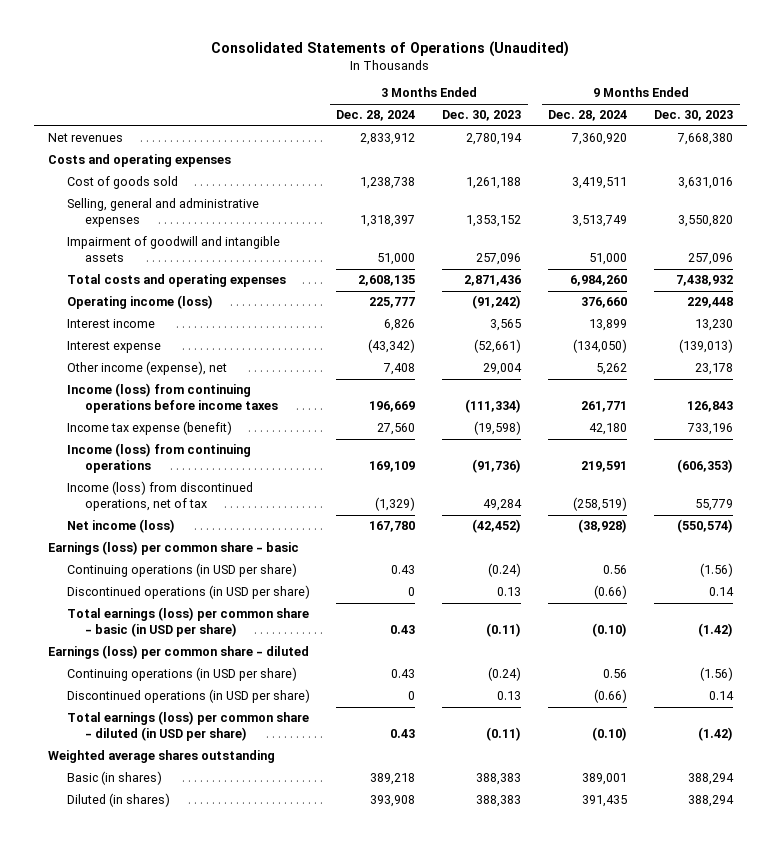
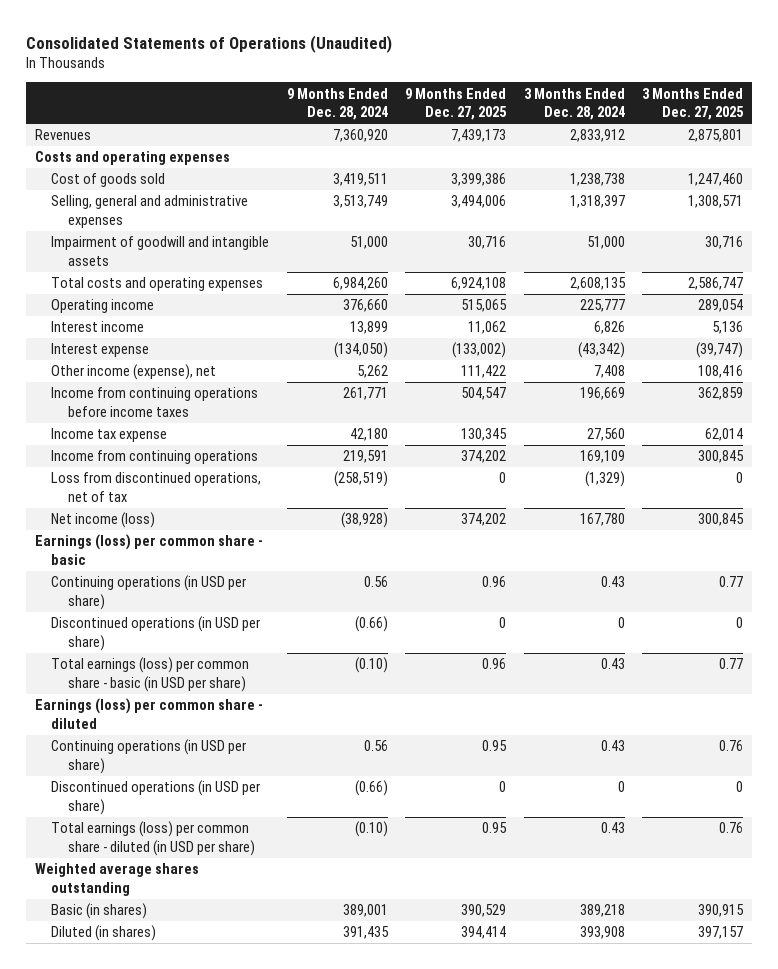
[442,110,522,122] Dec. 30, 2023 -> none
[654,110,734,122] Dec. 30, 2023 -> none
none -> [405,87,508,121] 9 Months Ended Dec. 27, 2025
none -> [641,87,744,121] 3 Months Ended Dec. 27, 2025
[47,133,123,143] Net revenues -> [34,129,91,141] Revenues
[66,295,213,310] Operating income (loss) -> [51,299,155,314] Operating income
[66,383,279,414] Income (loss) from continuing operations before income taxes -> [51,387,259,417] Income from continuing operations before income taxes
[66,421,232,436] Income tax expense (benefit) -> [51,428,168,443] Income tax expense
[66,443,251,474] Income (loss) from continuing operations -> [51,450,259,465] Income from continuing operations
[66,481,253,512] Income (loss) from discontinued operations, net of tax -> [51,472,262,502] Loss from discontinued operations, net of tax

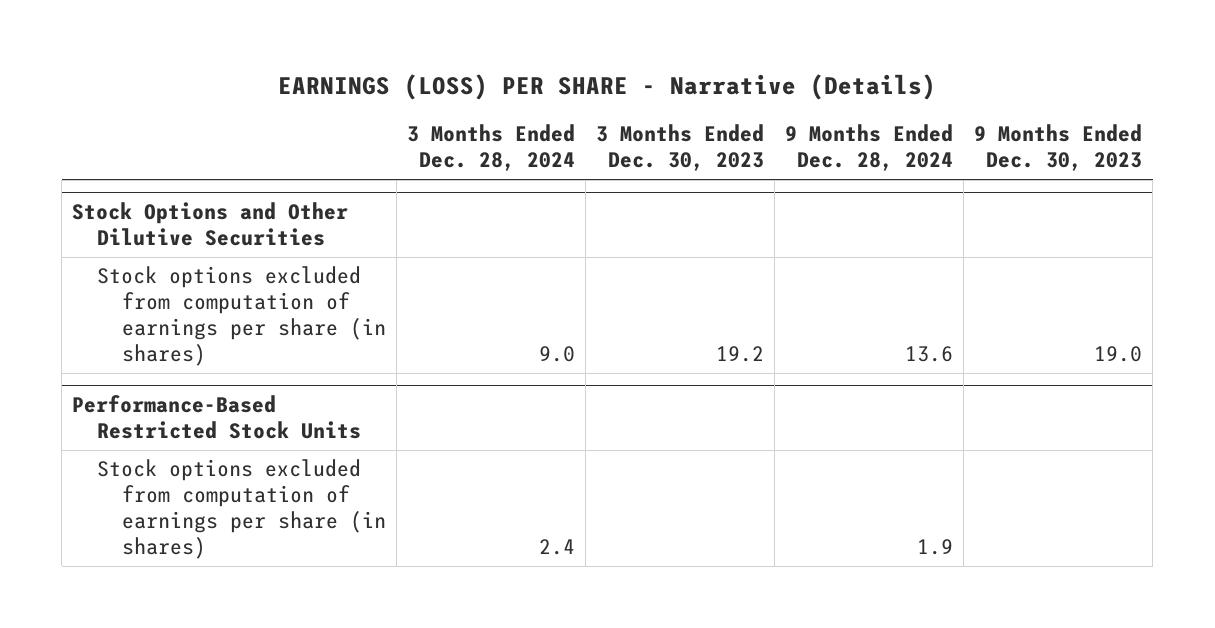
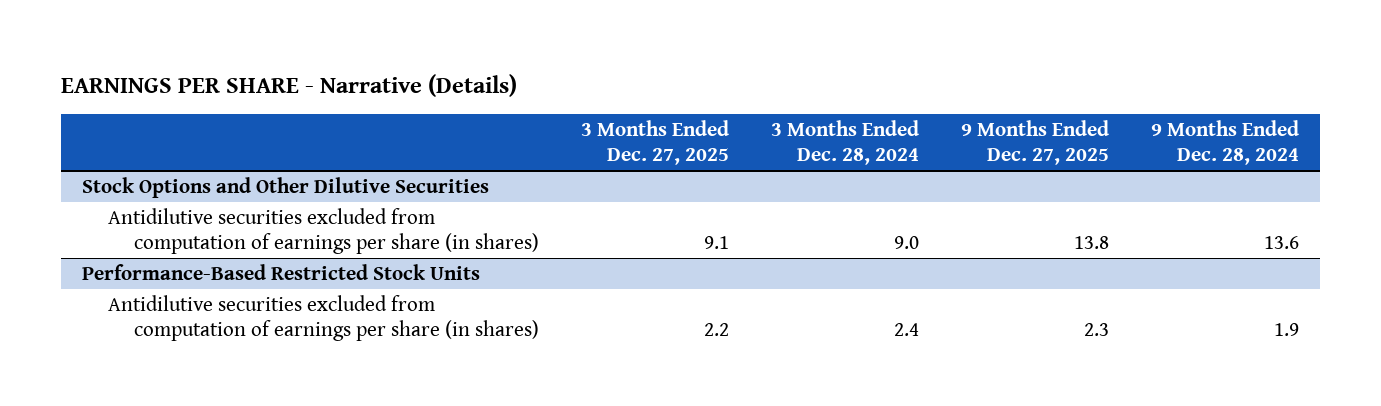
[278,74,937,101] EARNINGS (LOSS) PER SHARE - Narrative (Details) -> [61,74,518,98] EARNINGS PER SHARE - Narrative (Details)
[596,124,765,172] 3 Months Ended Dec. 30, 2023 -> none
[974,124,1143,172] 9 Months Ended Dec. 30, 2023 -> none
none -> [581,120,730,165] 3 Months Ended Dec. 27, 2025
none -> [960,120,1109,165] 9 Months Ended Dec. 27, 2025
[97,266,387,367] Stock options excluded from computation of earnings per share (in shares) -> [108,208,540,254] Antidilutive securities excluded from computation of earnings per share (in shares)
[97,459,387,560] Stock options excluded from computation of earnings per share (in shares) -> [108,295,540,341] Antidilutive securities excluded from computation of earnings per share (in shares)

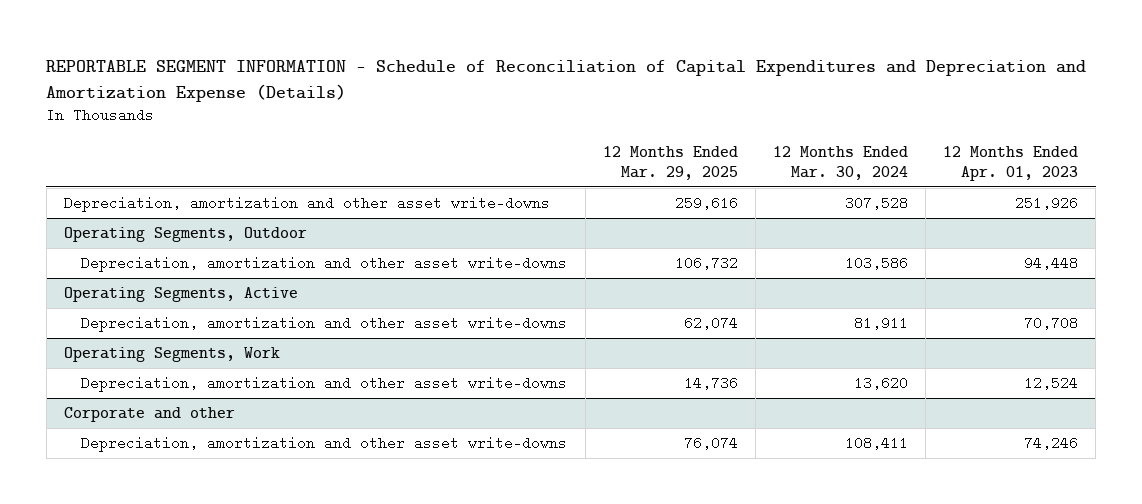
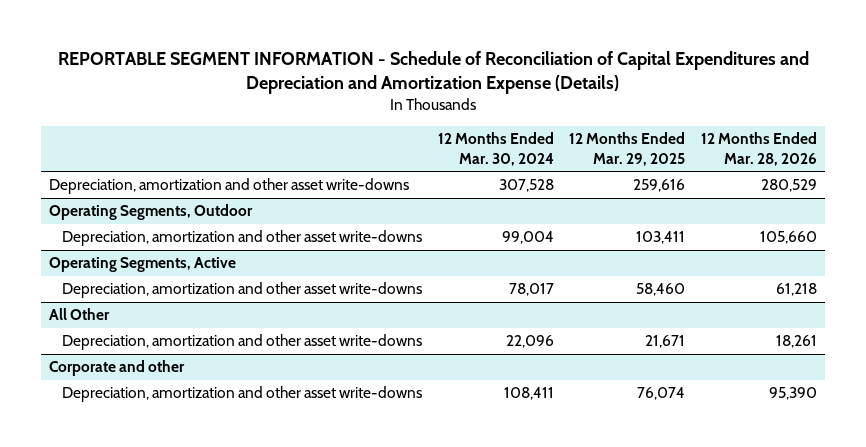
[943,146,1079,181] 12 Months Ended Apr. 01, 2023 -> none
none -> [700,132,817,166] 12 Months Ended Mar. 28, 2026
[674,256,738,271] 106,732 -> [636,231,686,245] 103,411
[845,256,909,271] 103,586 -> [501,231,554,245] 99,004
[64,347,281,363] Operating Segments, Work -> none
[683,316,738,331] 62,074 -> [636,283,686,297] 58,460
[854,316,909,331] 81,911 -> [508,283,554,297] 78,017
none -> [48,308,110,321] All Other
[683,376,738,391] 14,736 -> [645,335,686,349] 21,671
[854,376,909,391] 13,620 -> [505,335,554,349] 22,096

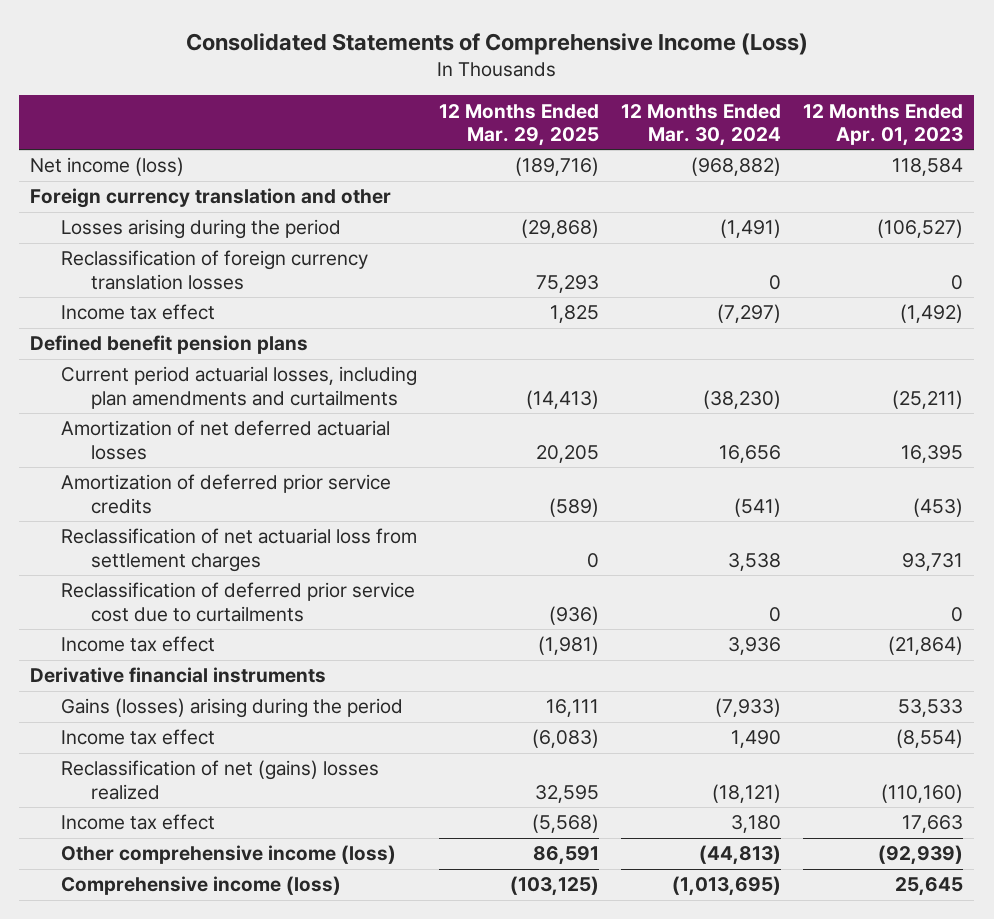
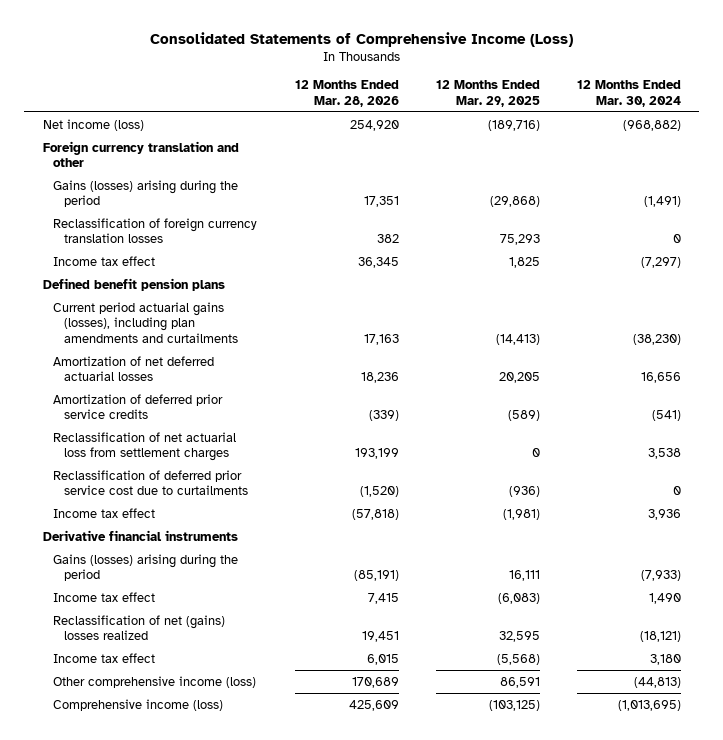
[803,103,964,146] 12 Months Ended Apr. 01, 2023 -> none
none -> [294,80,399,107] 12 Months Ended Mar. 28, 2026
[60,219,341,240] Losses arising during the period -> [53,179,239,208] Gains (losses) arising during the period
[60,366,417,409] Current period actuarial losses, including plan amendments and curtailments -> [53,301,239,343] Current period actuarial gains (losses), including plan amendments and curtailments

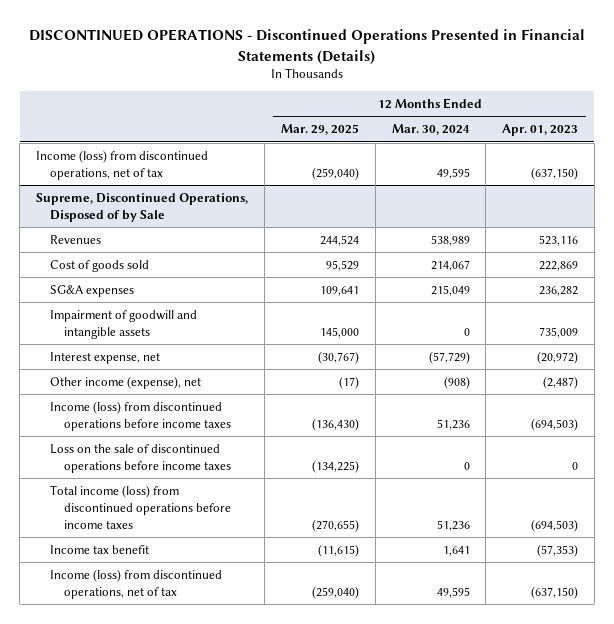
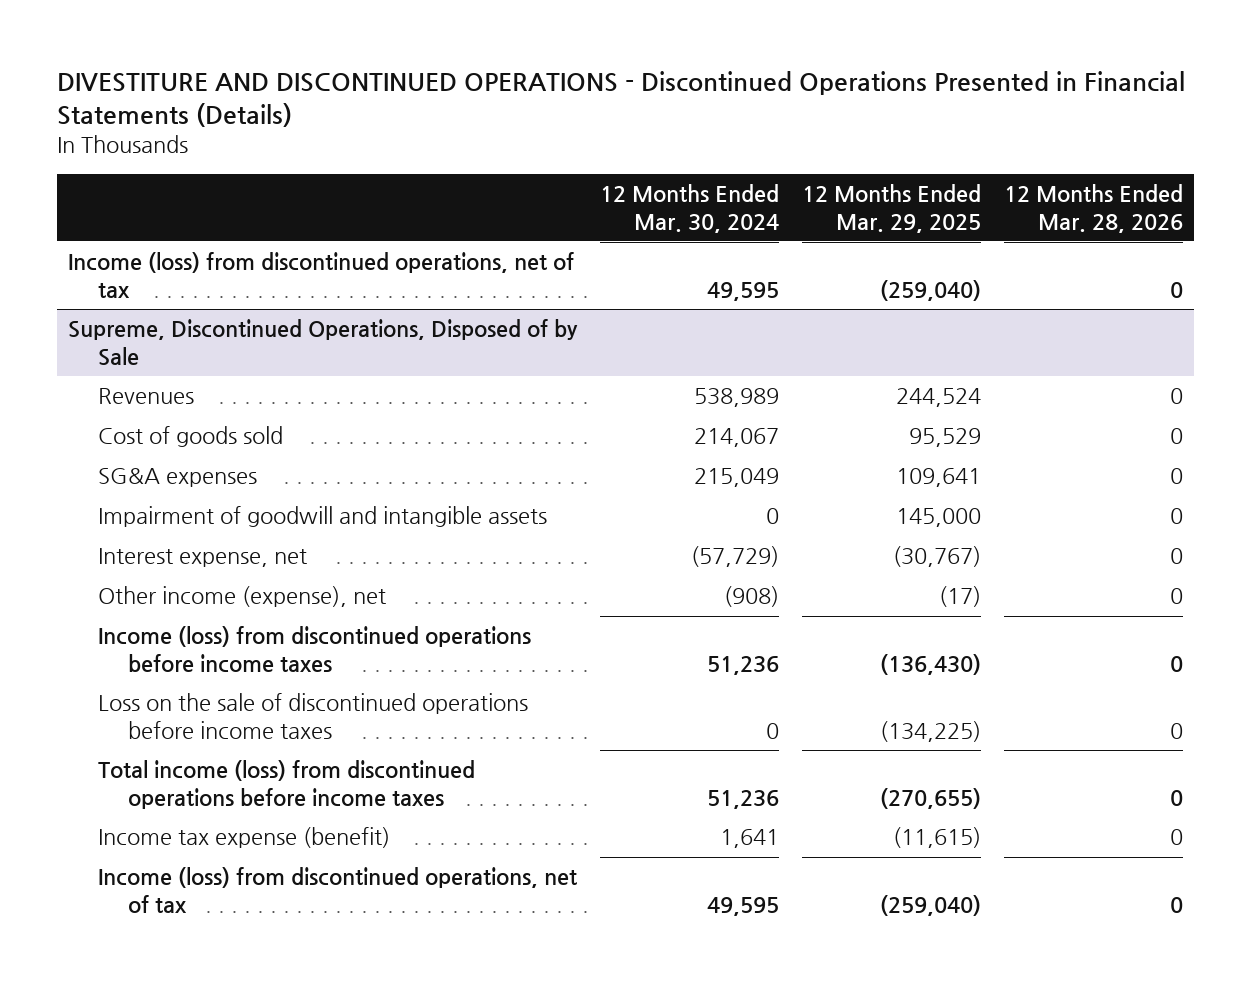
[29,29,586,65] DISCONTINUED OPERATIONS - Discontinued Operations Presented in Financial Statements (Details) -> [56,71,1185,128] DIVESTITURE AND DISCONTINUED OPERATIONS - Discontinued Operations Presented in Financial Statements (Details)
[502,124,579,137] Apr. 01, 2023 -> none
none -> [1003,184,1183,233] 12 Months Ended Mar. 28, 2026
[50,544,150,554] Income tax benefit -> [98,827,391,849] Income tax expense (benefit)

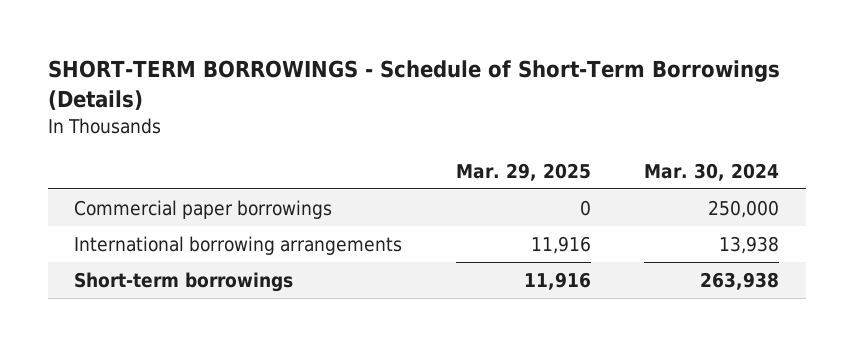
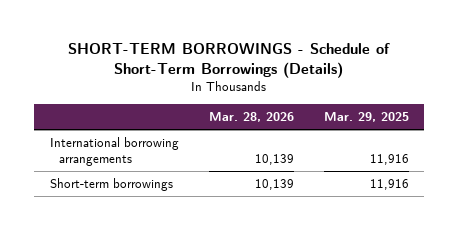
[644,162,780,181] Mar. 30, 2024 -> none
none -> [208,112,294,123] Mar. 28, 2026
[74,200,333,220] Commercial paper borrowings -> none

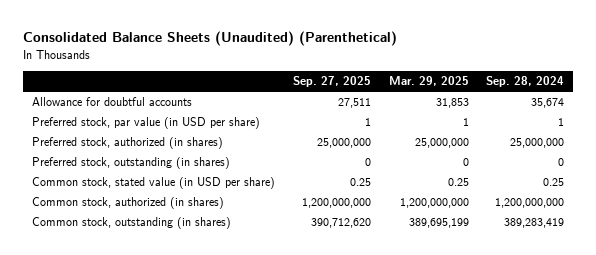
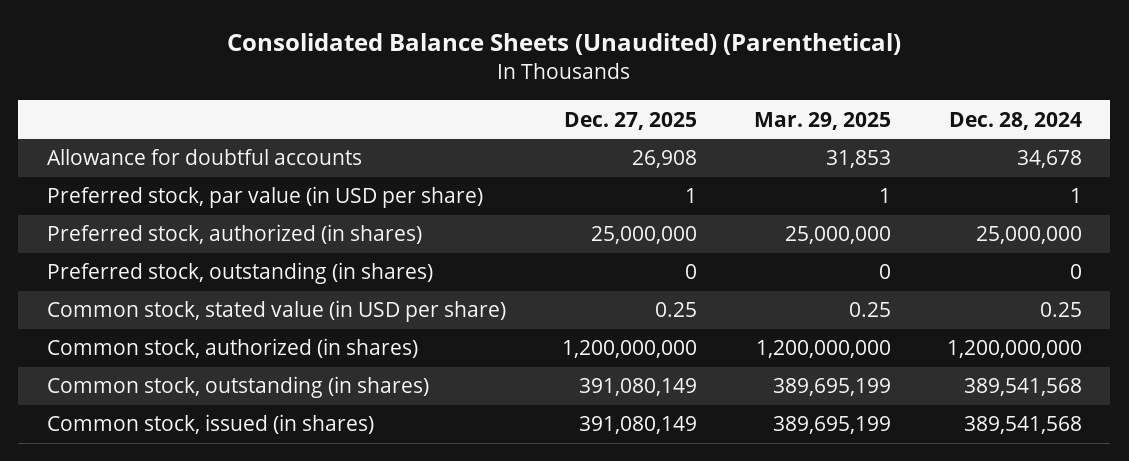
[292,76,371,88] Sep. 27, 2025 -> none
[486,76,565,88] Sep. 28, 2024 -> none
none -> [564,111,698,130] Dec. 27, 2025
none -> [948,111,1082,130] Dec. 28, 2024
none -> [46,414,374,435] Common stock, issued (in shares)

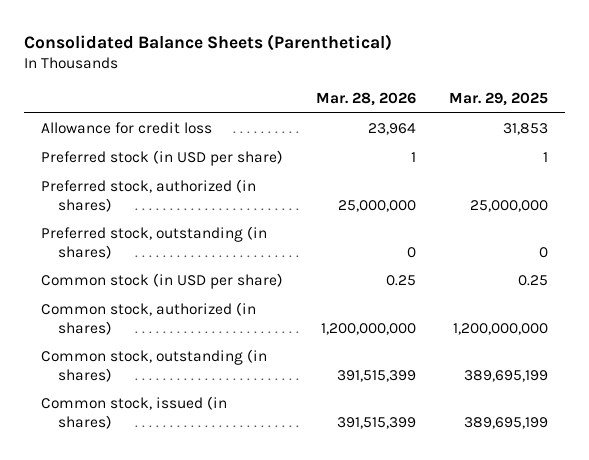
[227,33,902,56] Consolidated Balance Sheets (Unaudited) (Parenthetical) -> [23,33,392,51] Consolidated Balance Sheets (Parenthetical)
[564,111,698,130] Dec. 27, 2025 -> none
[948,111,1082,130] Dec. 28, 2024 -> none
none -> [315,91,416,106] Mar. 28, 2026
[46,149,362,166] Allowance for doubtful accounts -> [40,122,212,135] Allowance for credit loss
[46,186,483,209] Preferred stock, par value (in USD per share) -> [40,150,283,167] Preferred stock (in USD per share)
[46,300,506,323] Common stock, stated value (in USD per share) -> [40,273,283,290] Common stock (in USD per share)

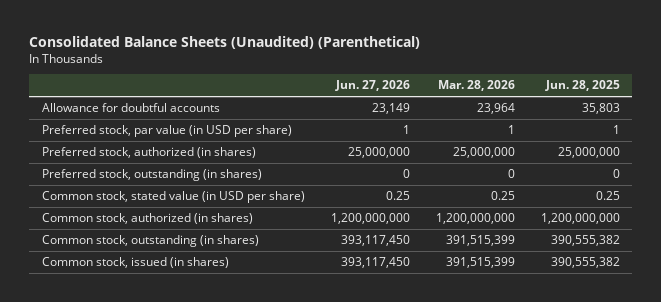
[23,33,392,51] Consolidated Balance Sheets (Parenthetical) -> [28,35,420,49] Consolidated Balance Sheets (Unaudited) (Parenthetical)
[449,91,549,106] Mar. 29, 2025 -> none
none -> [334,80,410,92] Jun. 27, 2026
none -> [544,80,620,92] Jun. 28, 2025
[40,122,212,135] Allowance for credit loss -> [41,103,220,113] Allowance for doubtful accounts
[40,150,283,167] Preferred stock (in USD per share) -> [41,125,292,138] Preferred stock, par value (in USD per share)
[40,273,283,290] Common stock (in USD per share) -> [41,191,305,204] Common stock, stated value (in USD per share)

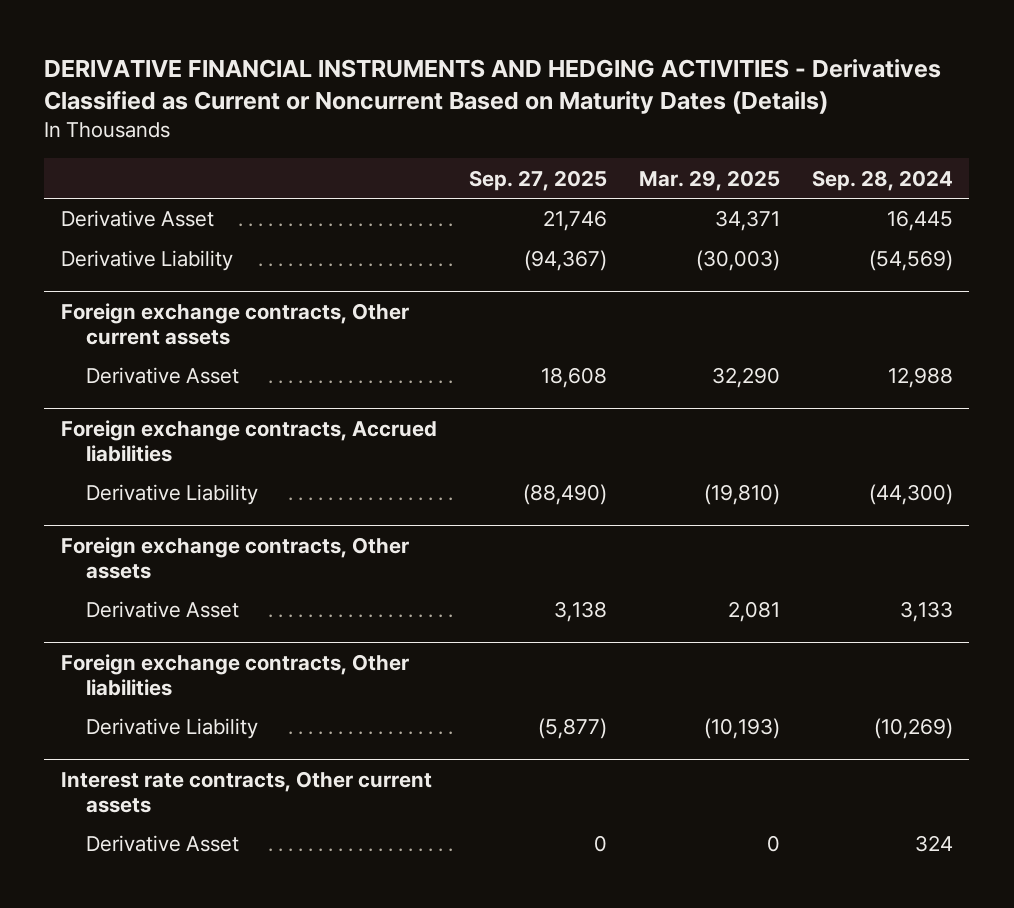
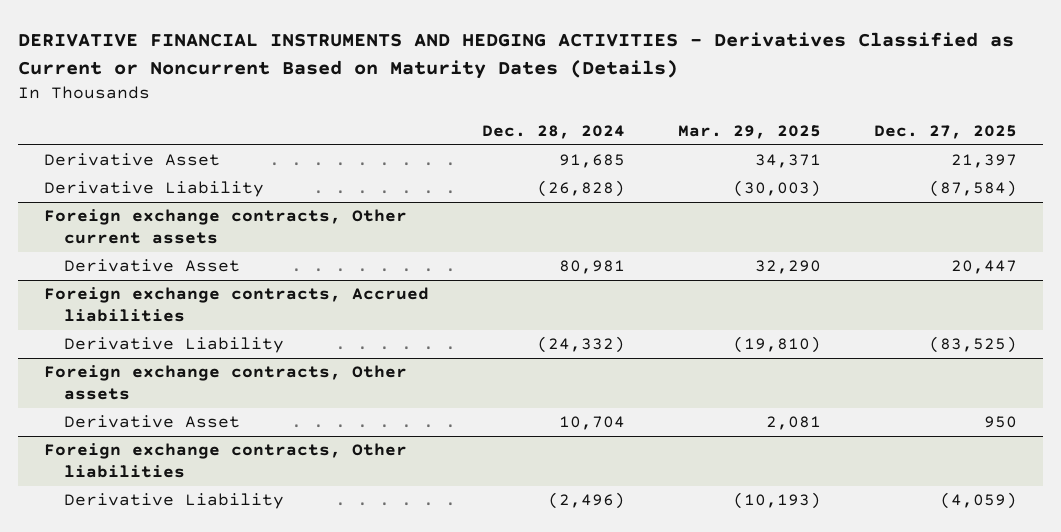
[468,169,607,191] Sep. 27, 2025 -> none
[812,169,954,191] Sep. 28, 2024 -> none
none -> [482,124,626,139] Dec. 28, 2024
none -> [873,124,1017,139] Dec. 27, 2025
[60,770,432,813] Interest rate contracts, Other current assets -> none
[86,835,240,853] Derivative Asset -> none

